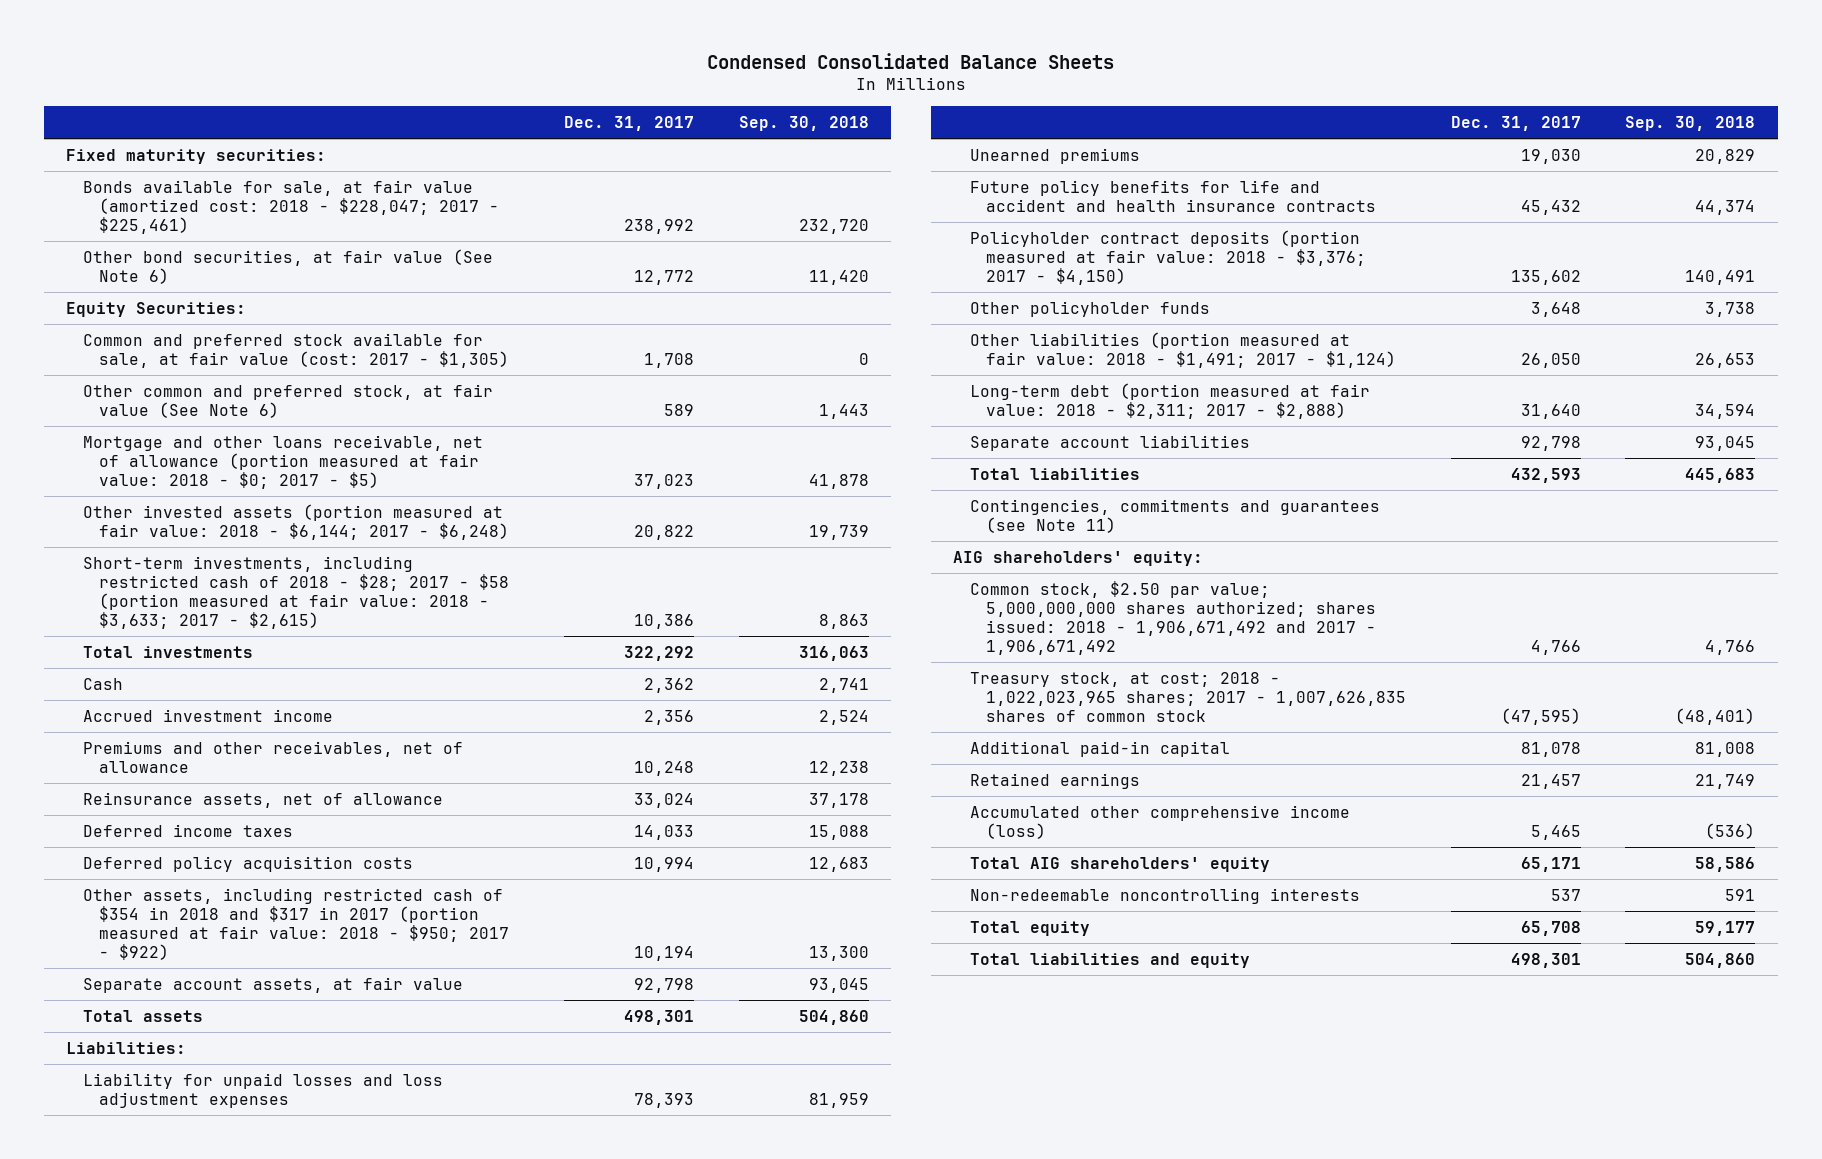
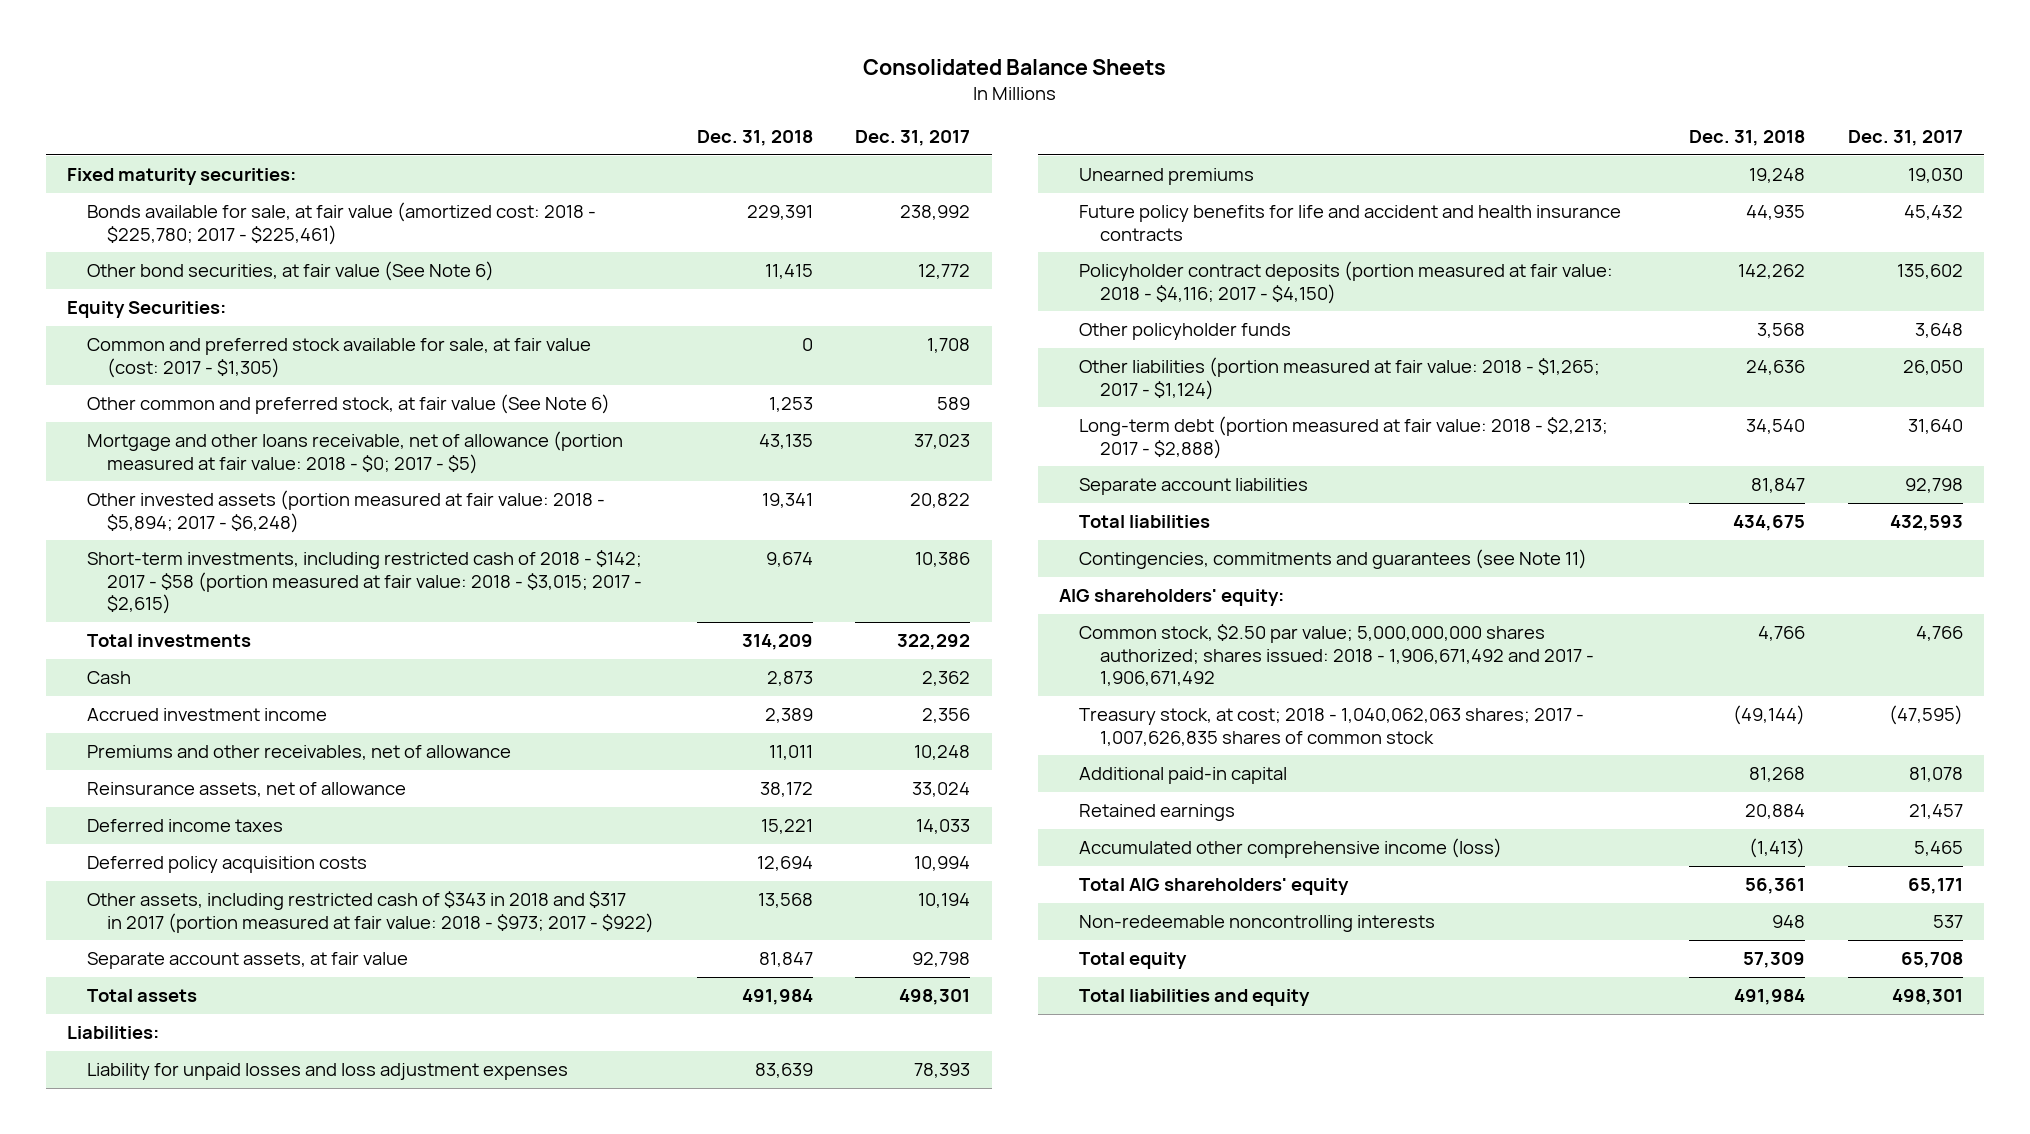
[706,52,1114,69] Condensed Consolidated Balance Sheets -> [862,58,1166,75] Consolidated Balance Sheets
[738,115,869,131] Sep. 30, 2018 -> none
none -> [696,130,813,147] Dec. 31, 2018
[82,179,500,234] Bonds available for sale, at fair value (amortized cost: 2018 - $228,047; 2017 - $225,461) -> [87,202,597,245] Bonds available for sale, at fair value (amortized cost: 2018 - $225,780; 2017 - $225,461)
[82,503,510,540] Other invested assets (portion measured at fair value: 2018 - $6,144; 2017 - $6,248) -> [87,490,606,533] Other invested assets (portion measured at fair value: 2018 - $5,894; 2017 - $6,248)
[82,555,510,629] Short-term investments, including restricted cash of 2018 - $28; 2017 - $58 (portion measured at fair value: 2018 - $3,633; 2017 - $2,615) -> [87,550,643,615] Short-term investments, including restricted cash of 2018 - $142; 2017 - $58 (portion measured at fair value: 2018 - $3,015; 2017 - $2,615)
[82,887,510,960] Other assets, including restricted cash of $354 in 2018 and $317 in 2017 (portion measured at fair value: 2018 - $950; 2017 - $922) -> [87,891,655,933] Other assets, including restricted cash of $343 in 2018 and $317 in 2017 (portion measured at fair value: 2018 - $973; 2017 - $922)
[969,229,1367,285] Policyholder contract deposits (portion measured at fair value: 2018 - $3,376; 2017 - $4,150) -> [1079,261,1614,304] Policyholder contract deposits (portion measured at fair value: 2018 - $4,116; 2017 - $4,150)
[969,331,1397,368] Other liabilities (portion measured at fair value: 2018 - $1,491; 2017 - $1,124) -> [1079,357,1601,400] Other liabilities (portion measured at fair value: 2018 - $1,265; 2017 - $1,124)
[969,382,1370,419] Long-term debt (portion measured at fair value: 2018 - $2,311; 2017 - $2,888) -> [1079,416,1609,459] Long-term debt (portion measured at fair value: 2018 - $2,213; 2017 - $2,888)
[969,671,1407,722] Treasury stock, at cost; 2018 - 1,022,023,965 shares; 2017 - 1,007,626,835 shares of common stock -> [1079,708,1585,746] Treasury stock, at cost; 2018 - 1,040,062,063 shares; 2017 - 1,007,626,835 shares of common stock

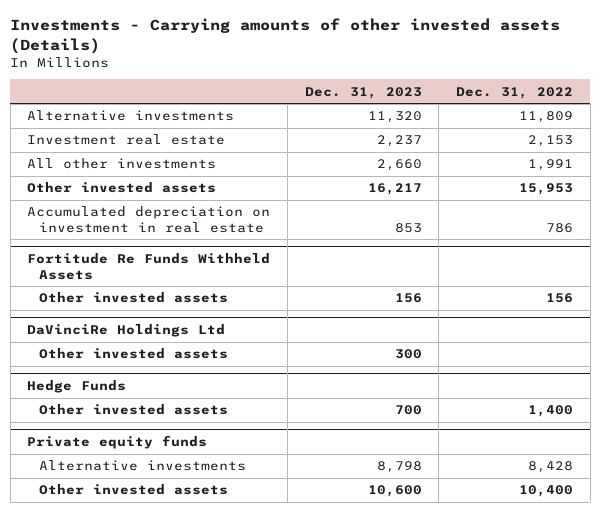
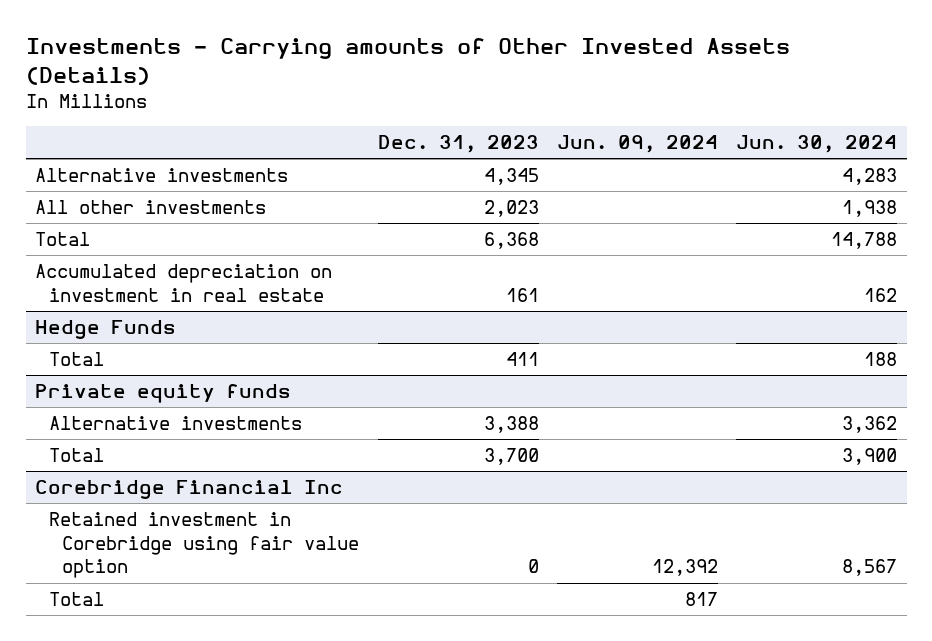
[10,18,561,54] Investments - Carrying amounts of other invested assets (Details) -> [25,38,790,85] Investments - Carrying amounts of Other Invested Assets (Details)
[455,86,573,99] Dec. 31, 2022 -> none
none -> [557,134,719,153] Jun. 09, 2024
none -> [736,134,898,153] Jun. 30, 2024
[27,134,226,146] Investment real estate -> none
[27,182,217,194] Other invested assets -> none
[27,253,271,280] Fortitude Re Funds Withheld Assets -> none
[38,292,228,304] Other invested assets -> none
[27,324,226,338] DaVinciRe Holdings Ltd -> none
[38,348,228,360] Other invested assets -> none
[367,111,422,124] 11,320 -> [483,168,539,186] 4,345
[376,159,422,172] 2,660 -> [483,200,539,218] 2,023
none -> [35,232,91,247] Total
[394,222,422,233] 853 -> [505,287,539,302] 161
[38,404,228,416] Other invested assets -> none
none -> [48,352,104,367] Total
[38,484,228,496] Other invested assets -> none
[376,461,422,474] 8,798 -> [483,416,539,434] 3,388
none -> [48,448,104,463] Total
none -> [35,480,344,500] Corebridge Financial Inc
none -> [48,512,360,579] Retained investment in Corebridge using fair value option
none -> [48,592,104,607] Total

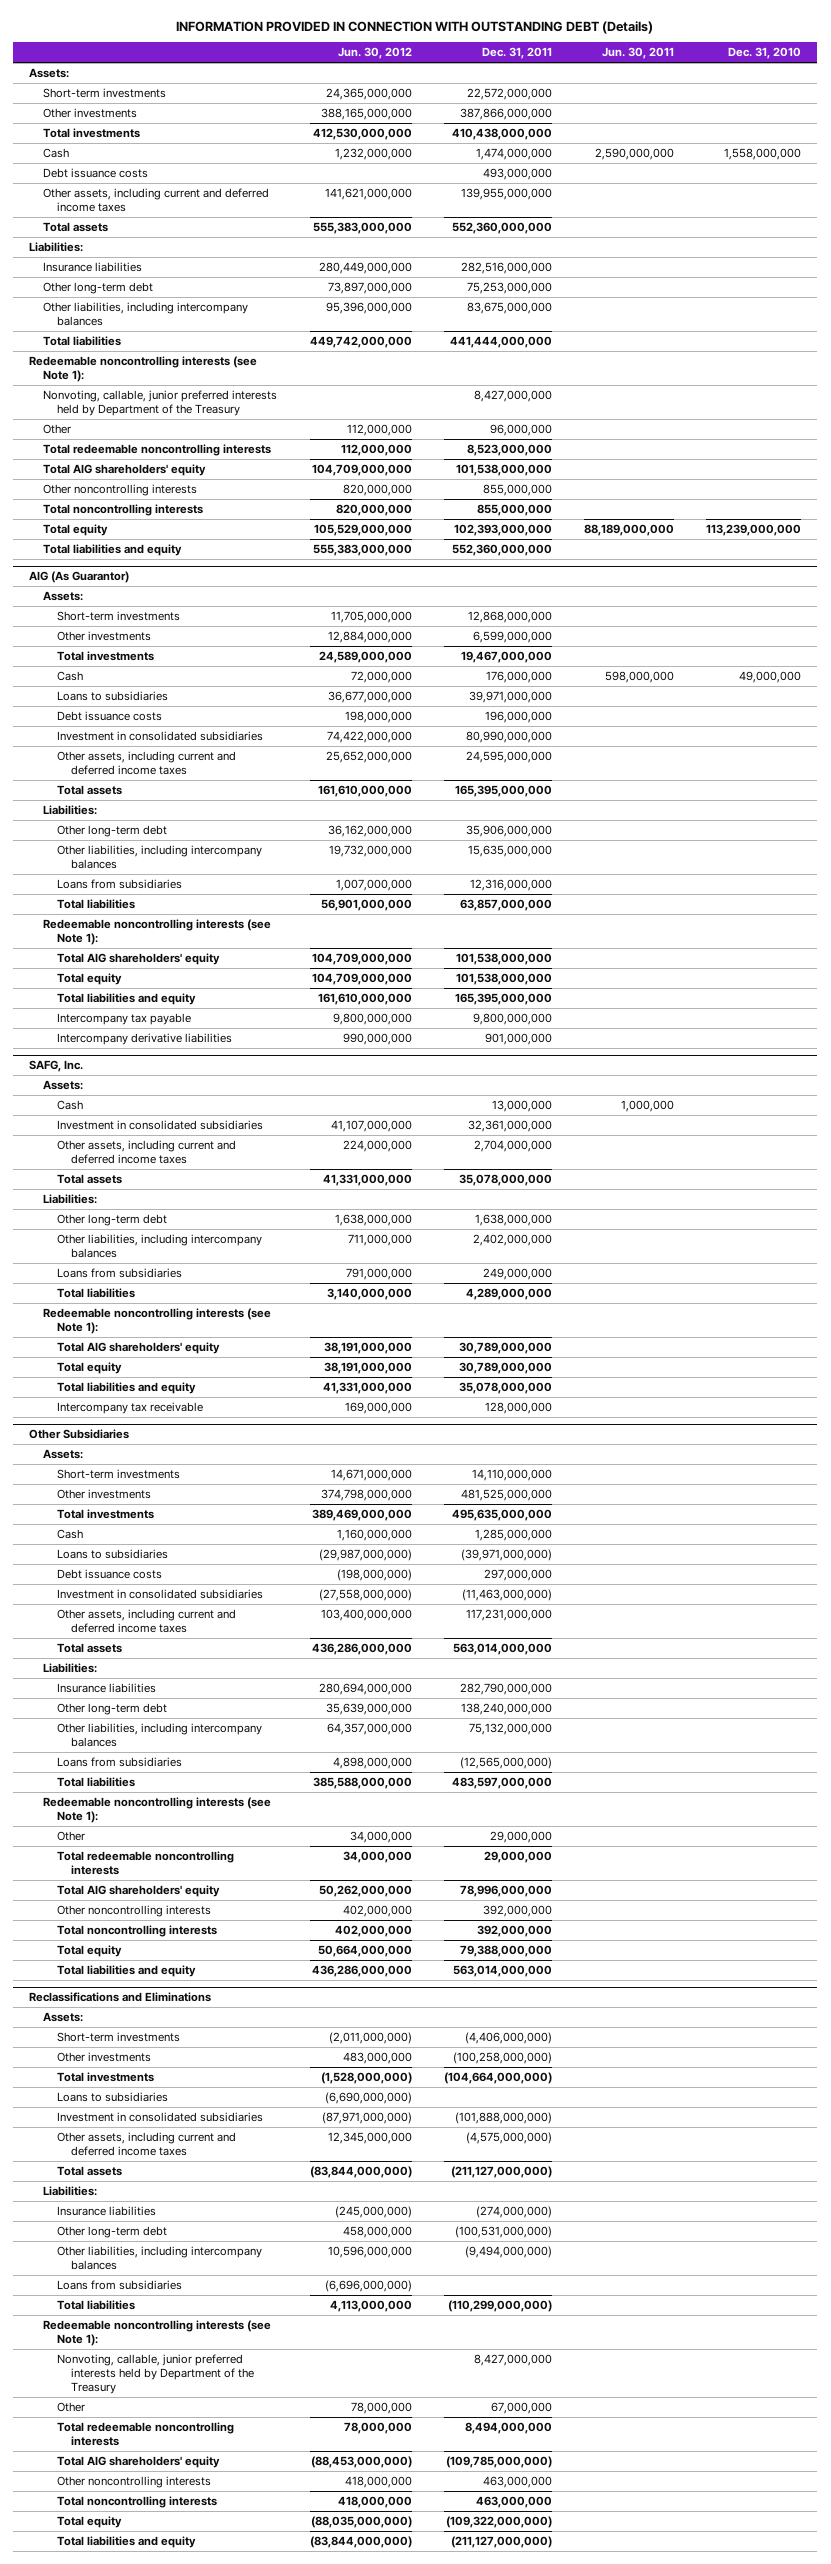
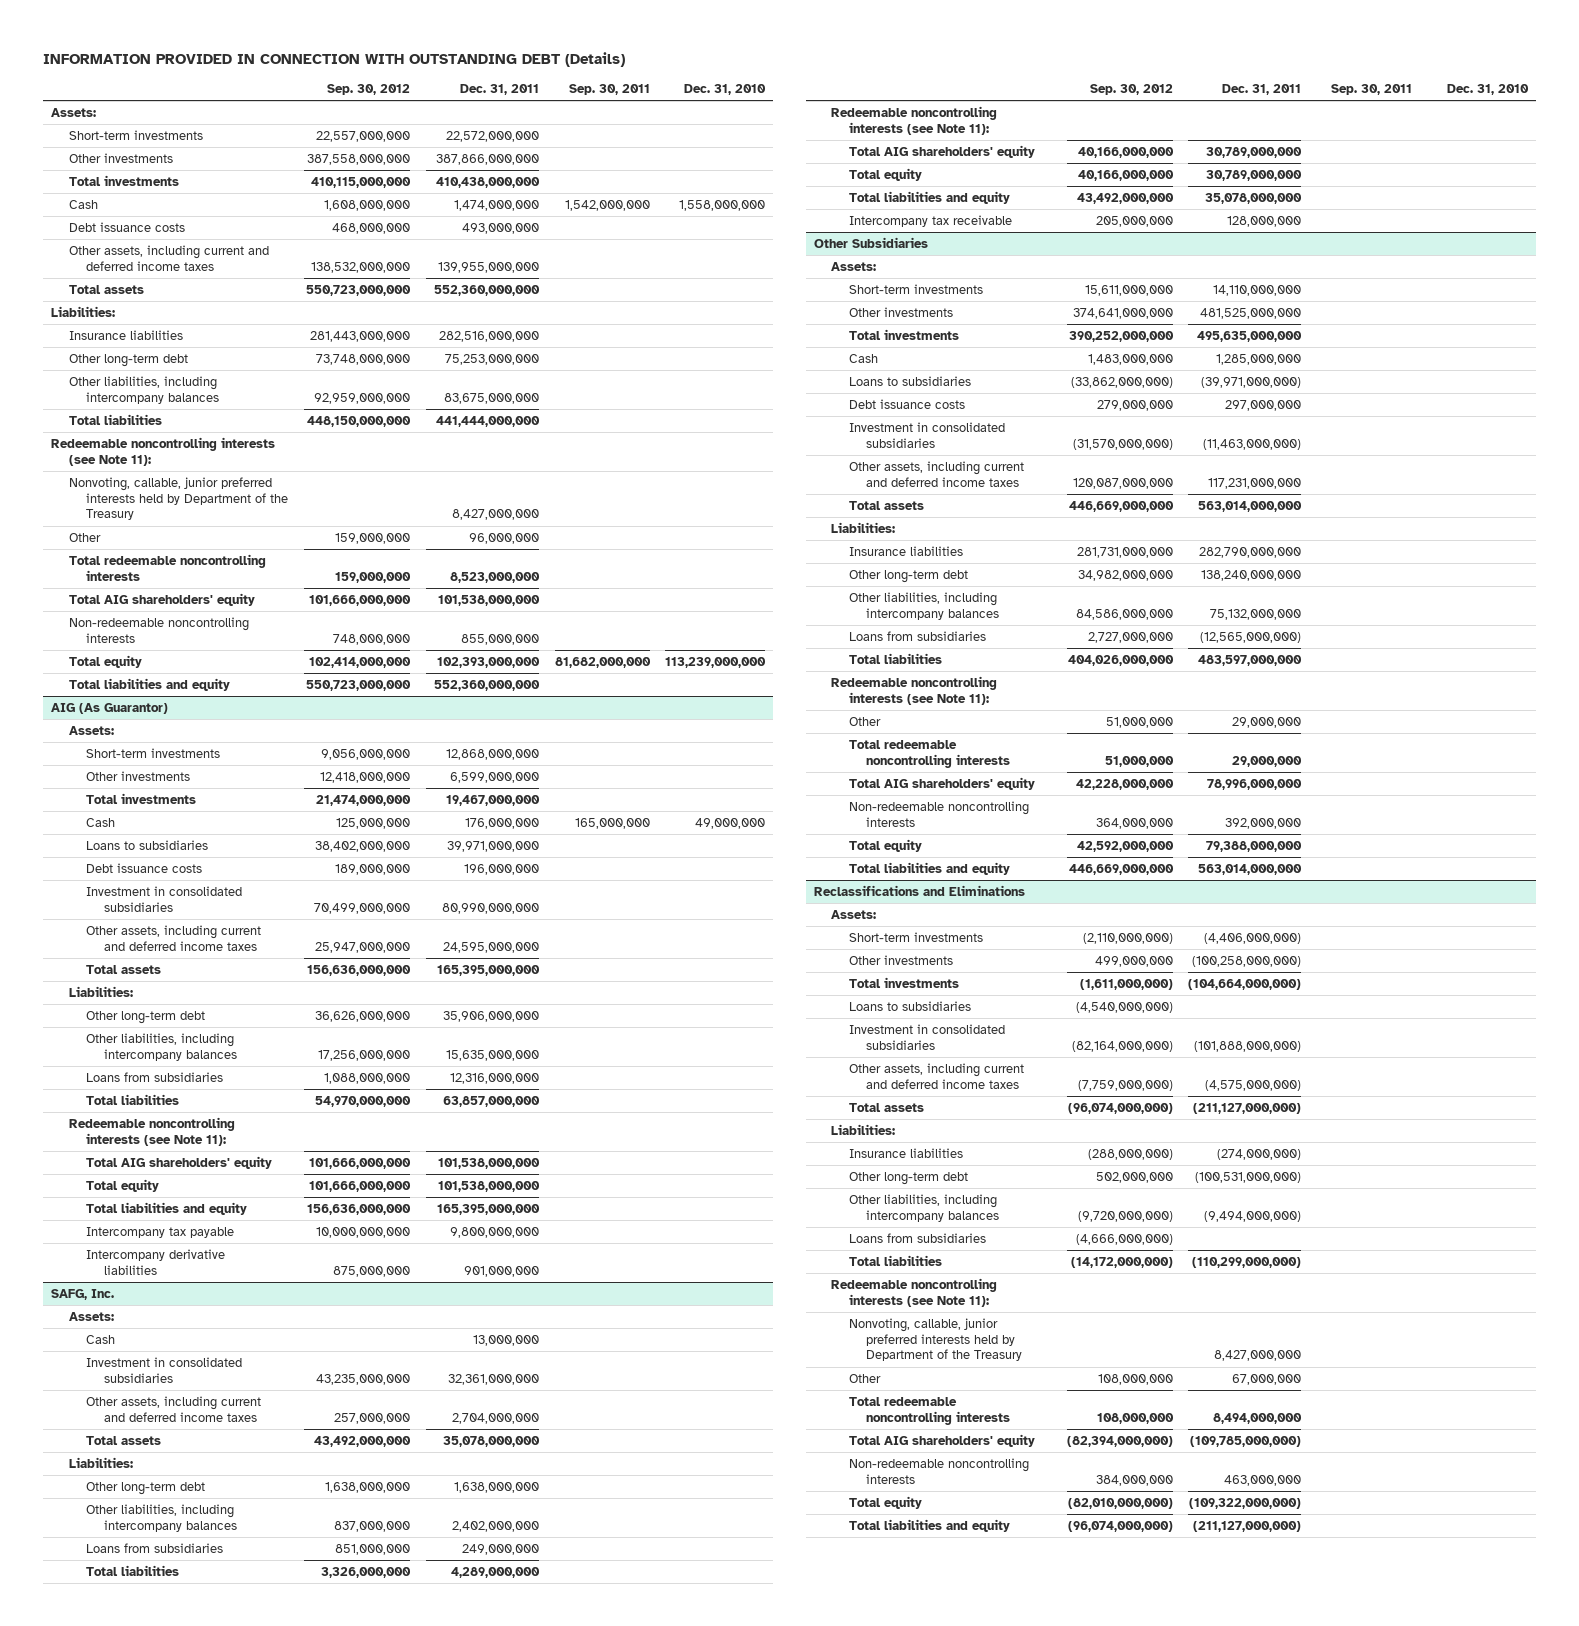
[337,47,412,60] Jun. 30, 2012 -> none
[602,47,675,60] Jun. 30, 2011 -> none
none -> [327,84,411,96] Sep. 30, 2012
none -> [568,84,650,96] Sep. 30, 2011
[29,355,258,383] Redeemable noncontrolling interests (see Note 1): -> [51,437,276,466] Redeemable noncontrolling interests (see Note 11):
[43,483,198,496] Other noncontrolling interests -> none
[43,503,204,516] Total noncontrolling interests -> [68,617,249,643] Non-redeemable noncontrolling interests
[43,918,272,946] Redeemable noncontrolling interests (see Note 1): -> [68,1117,235,1146] Redeemable noncontrolling interests (see Note 11):
[43,1307,272,1335] Redeemable noncontrolling interests (see Note 1): -> [831,106,998,135] Redeemable noncontrolling interests (see Note 11):
[43,1796,272,1824] Redeemable noncontrolling interests (see Note 1): -> [831,676,998,705] Redeemable noncontrolling interests (see Note 11):
[57,1904,212,1917] Other noncontrolling interests -> none
[57,1924,218,1937] Total noncontrolling interests -> [848,801,1029,827] Non-redeemable noncontrolling interests
[43,2319,272,2347] Redeemable noncontrolling interests (see Note 1): -> [831,1278,998,1307] Redeemable noncontrolling interests (see Note 11):
[57,2475,212,2488] Other noncontrolling interests -> none
[57,2495,218,2508] Total noncontrolling interests -> [848,1458,1029,1484] Non-redeemable noncontrolling interests

